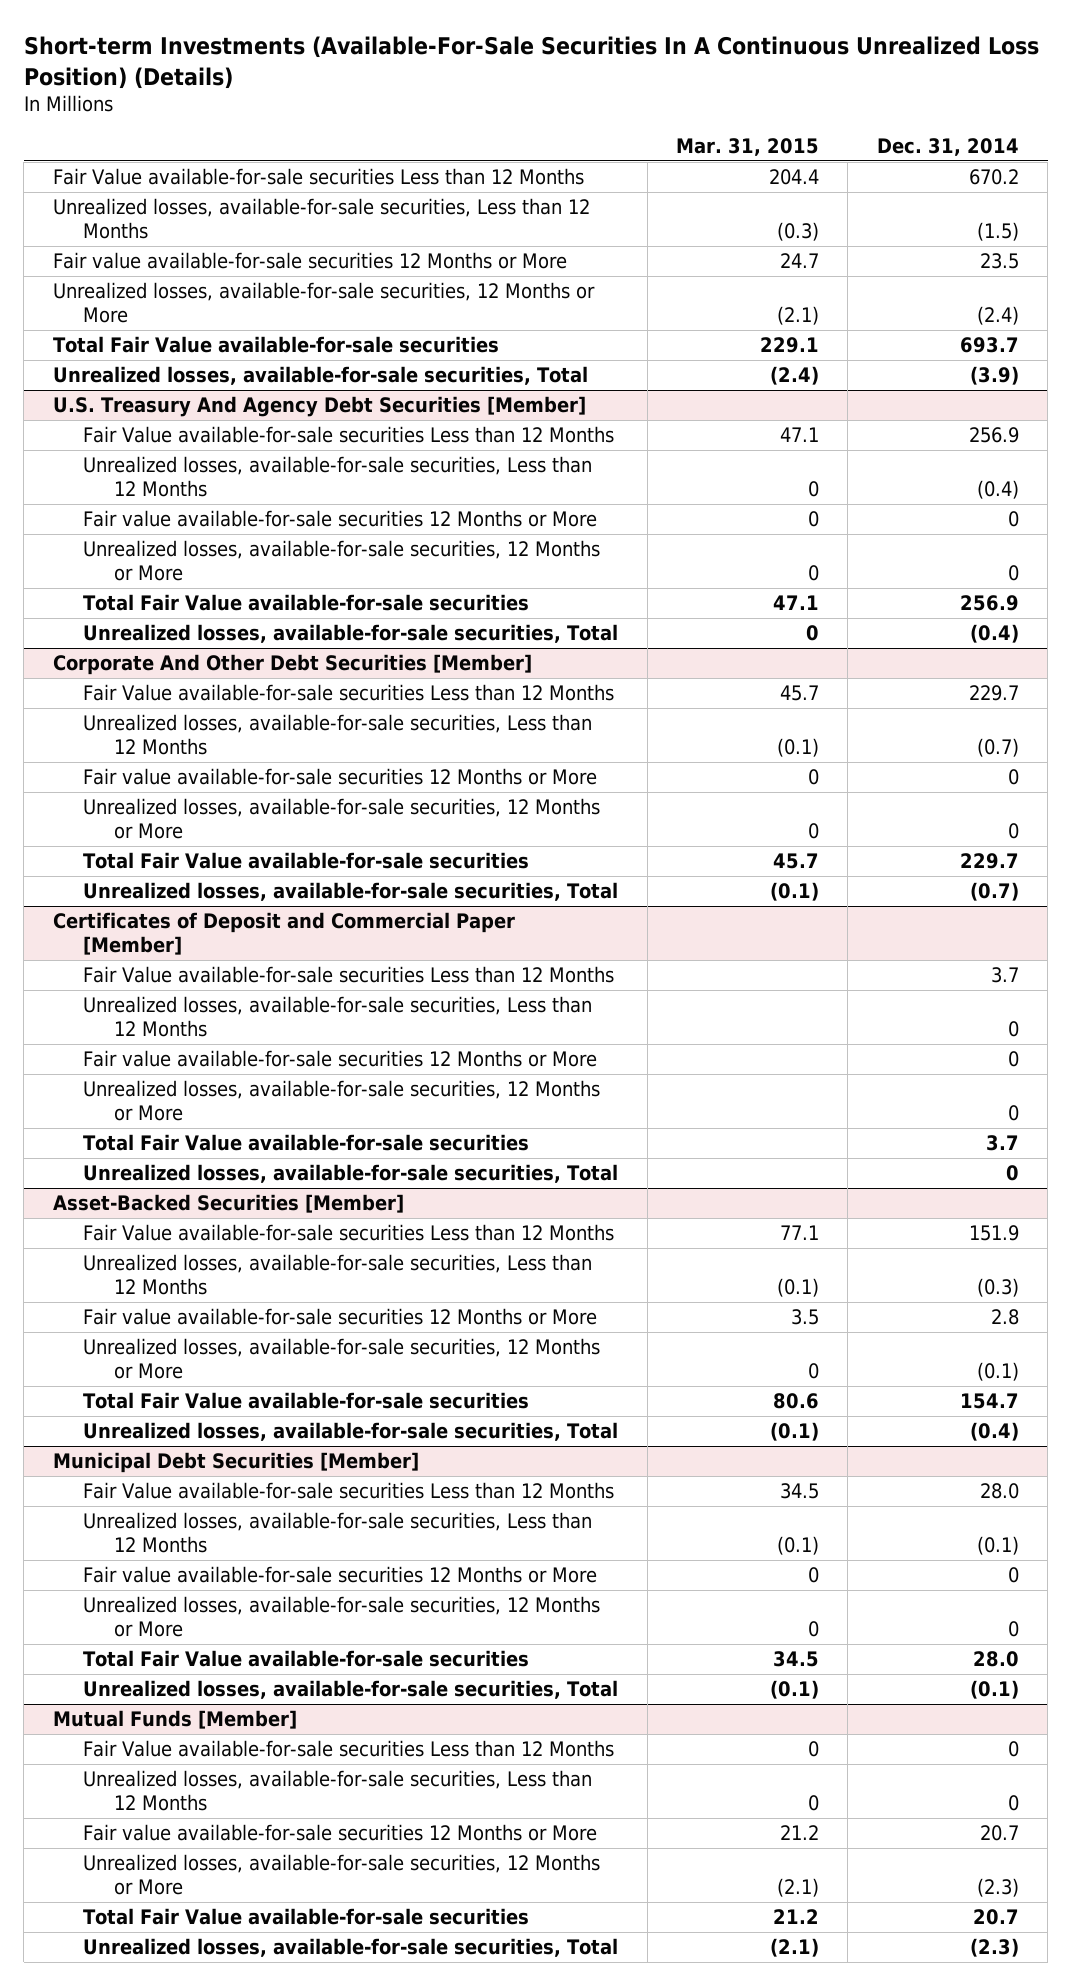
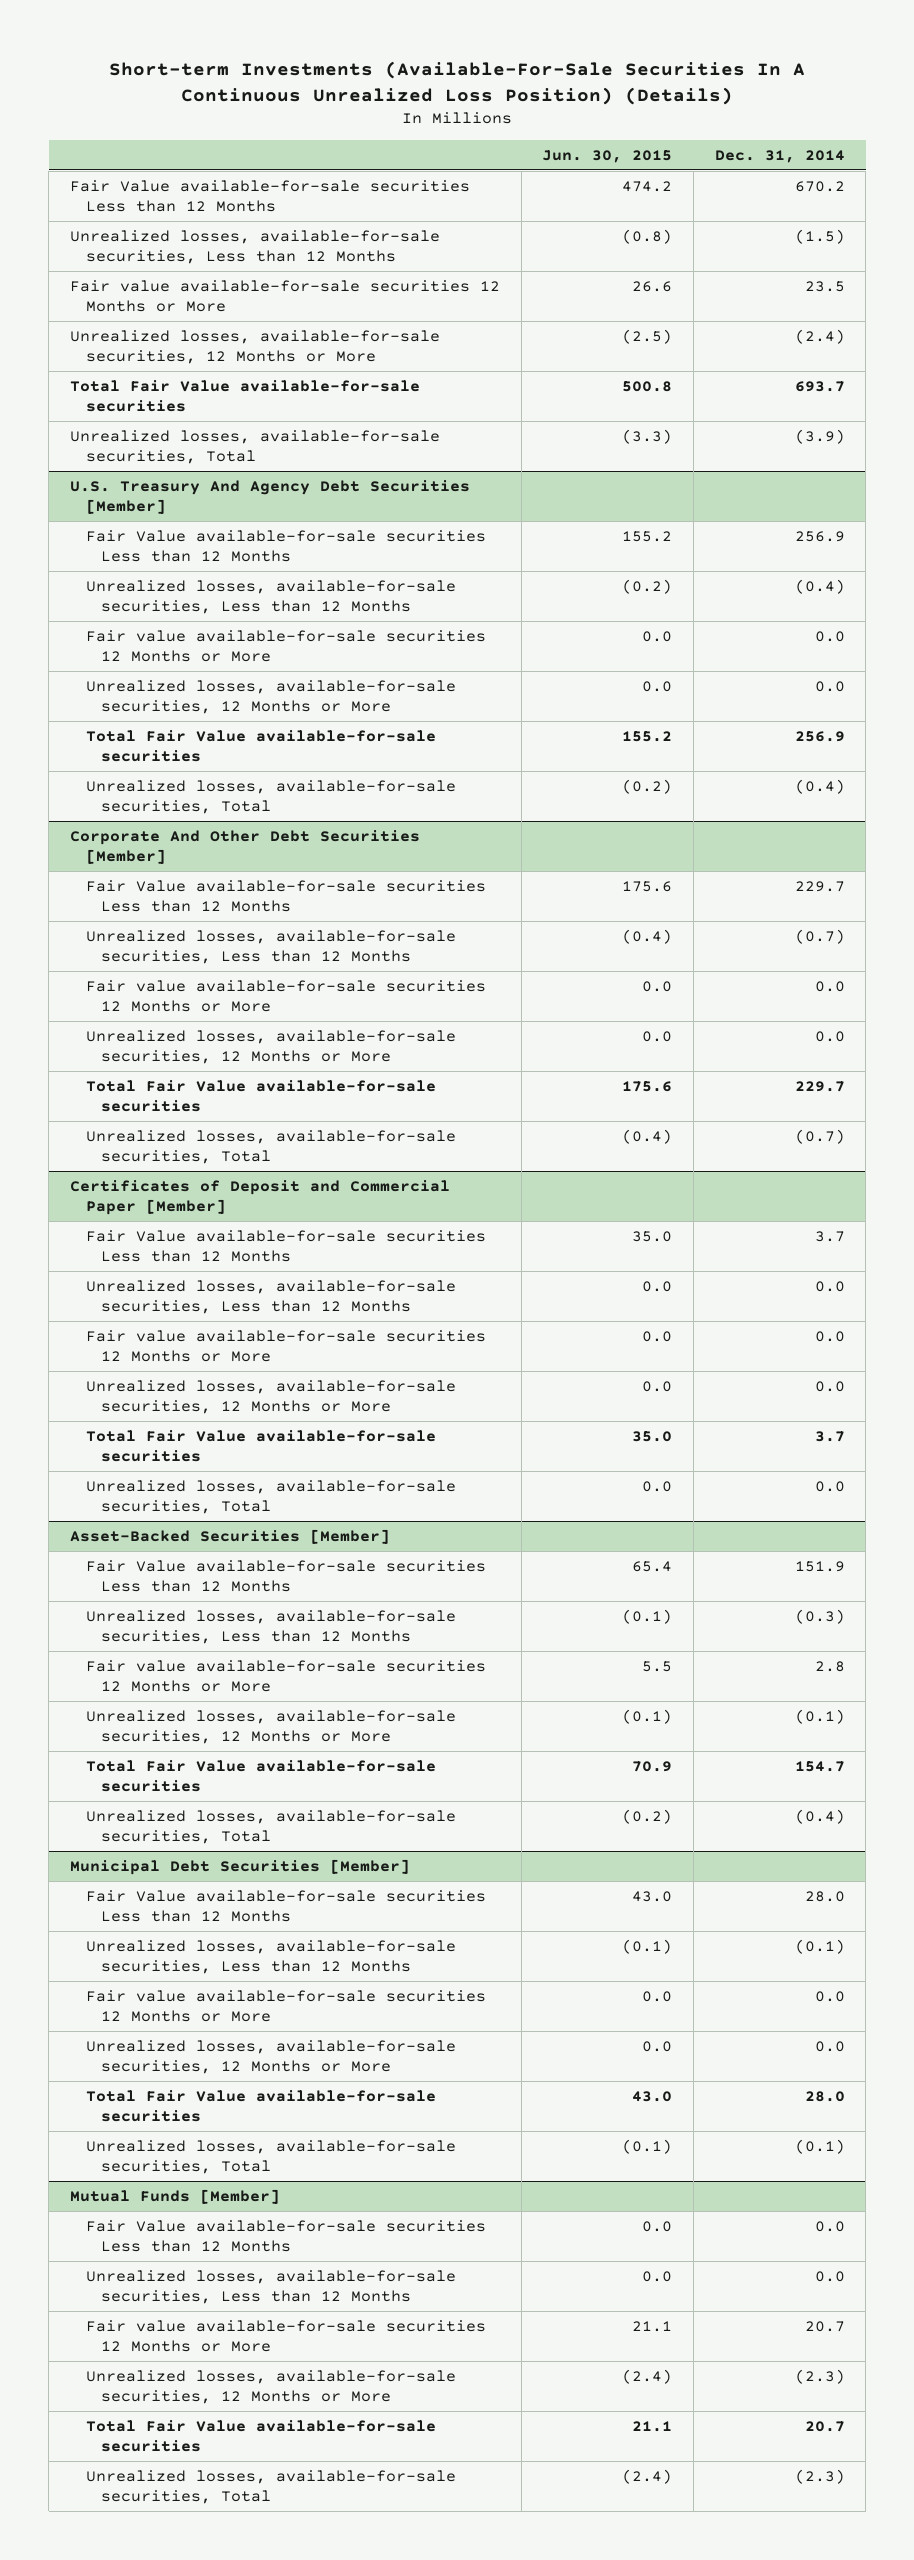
[676,137,820,156] Mar. 31, 2015 -> none
none -> [542,149,673,163] Jun. 30, 2015
[1007,511,1019,528] 0 -> [814,630,845,642] 0.0
[1007,565,1019,582] 0 -> [814,680,845,692] 0.0
[1007,769,1019,786] 0 -> [814,980,845,992] 0.0
[1007,823,1019,840] 0 -> [814,1030,845,1042] 0.0
[1007,1021,1019,1038] 0 -> [814,1280,845,1292] 0.0
[1007,1051,1019,1068] 0 -> [814,1330,845,1342] 0.0
[1007,1105,1019,1122] 0 -> [814,1380,845,1392] 0.0
[1005,1165,1019,1182] 0 -> [814,1480,845,1492] 0.0
[1007,1567,1019,1584] 0 -> [814,1990,845,2002] 0.0
[1007,1621,1019,1638] 0 -> [814,2040,845,2052] 0.0
[1007,1741,1019,1758] 0 -> [814,2220,845,2232] 0.0
[1007,1795,1019,1812] 0 -> [814,2270,845,2282] 0.0

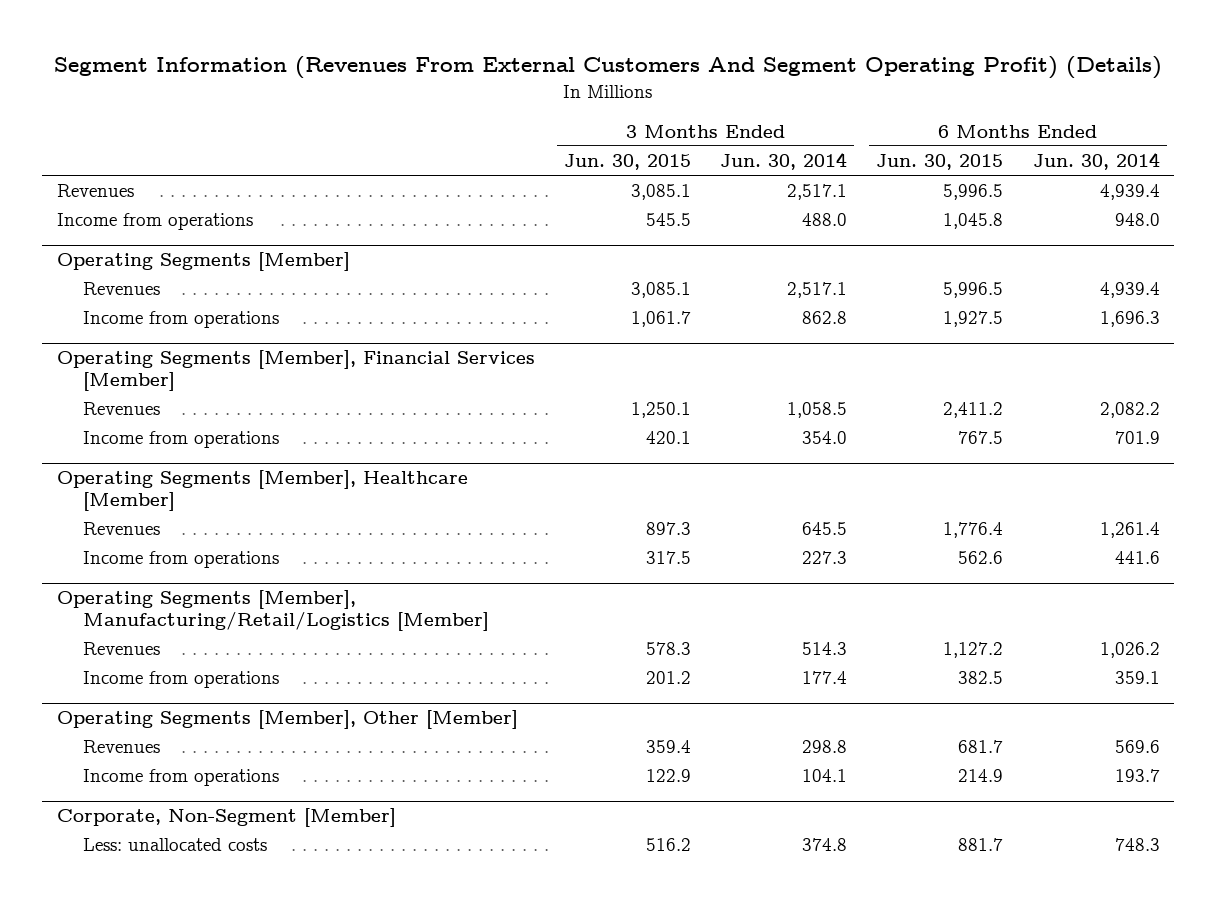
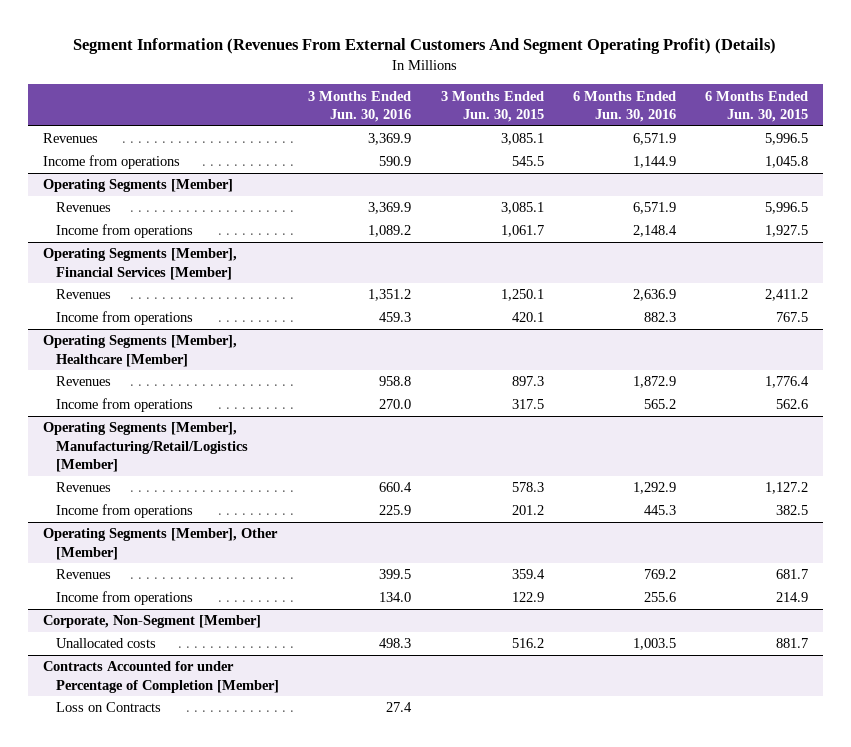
[720,152,848,171] Jun. 30, 2014 -> none
[1032,152,1160,171] Jun. 30, 2014 -> none
none -> [308,90,412,122] 3 Months Ended Jun. 30, 2016
none -> [572,90,676,122] 6 Months Ended Jun. 30, 2016
[83,838,268,852] Less: unallocated costs -> [56,638,157,649] Unallocated costs
none -> [42,661,280,693] Contracts Accounted for under Percentage of Completion [Member]
none -> [56,702,162,713] Loss on Contracts

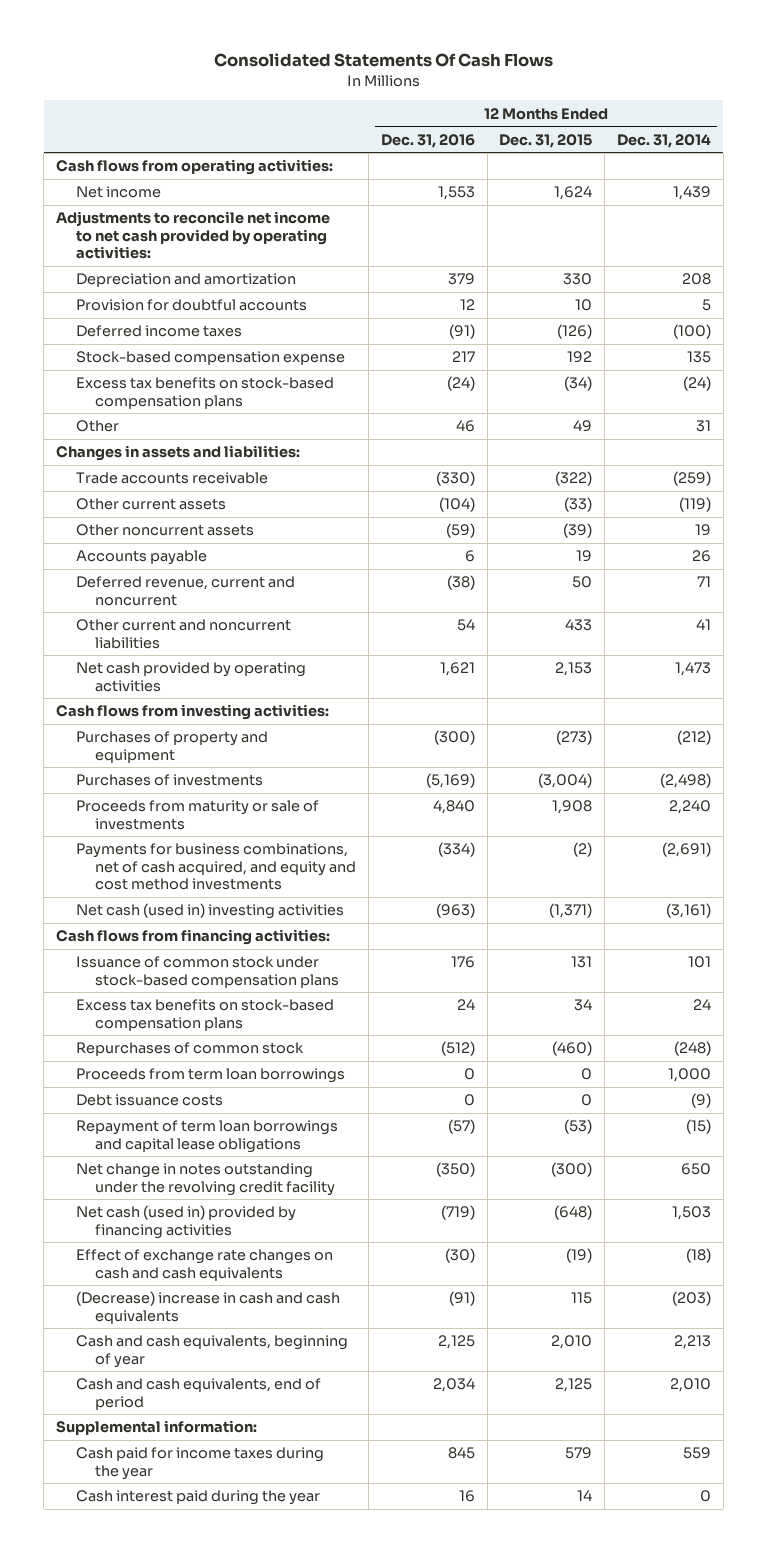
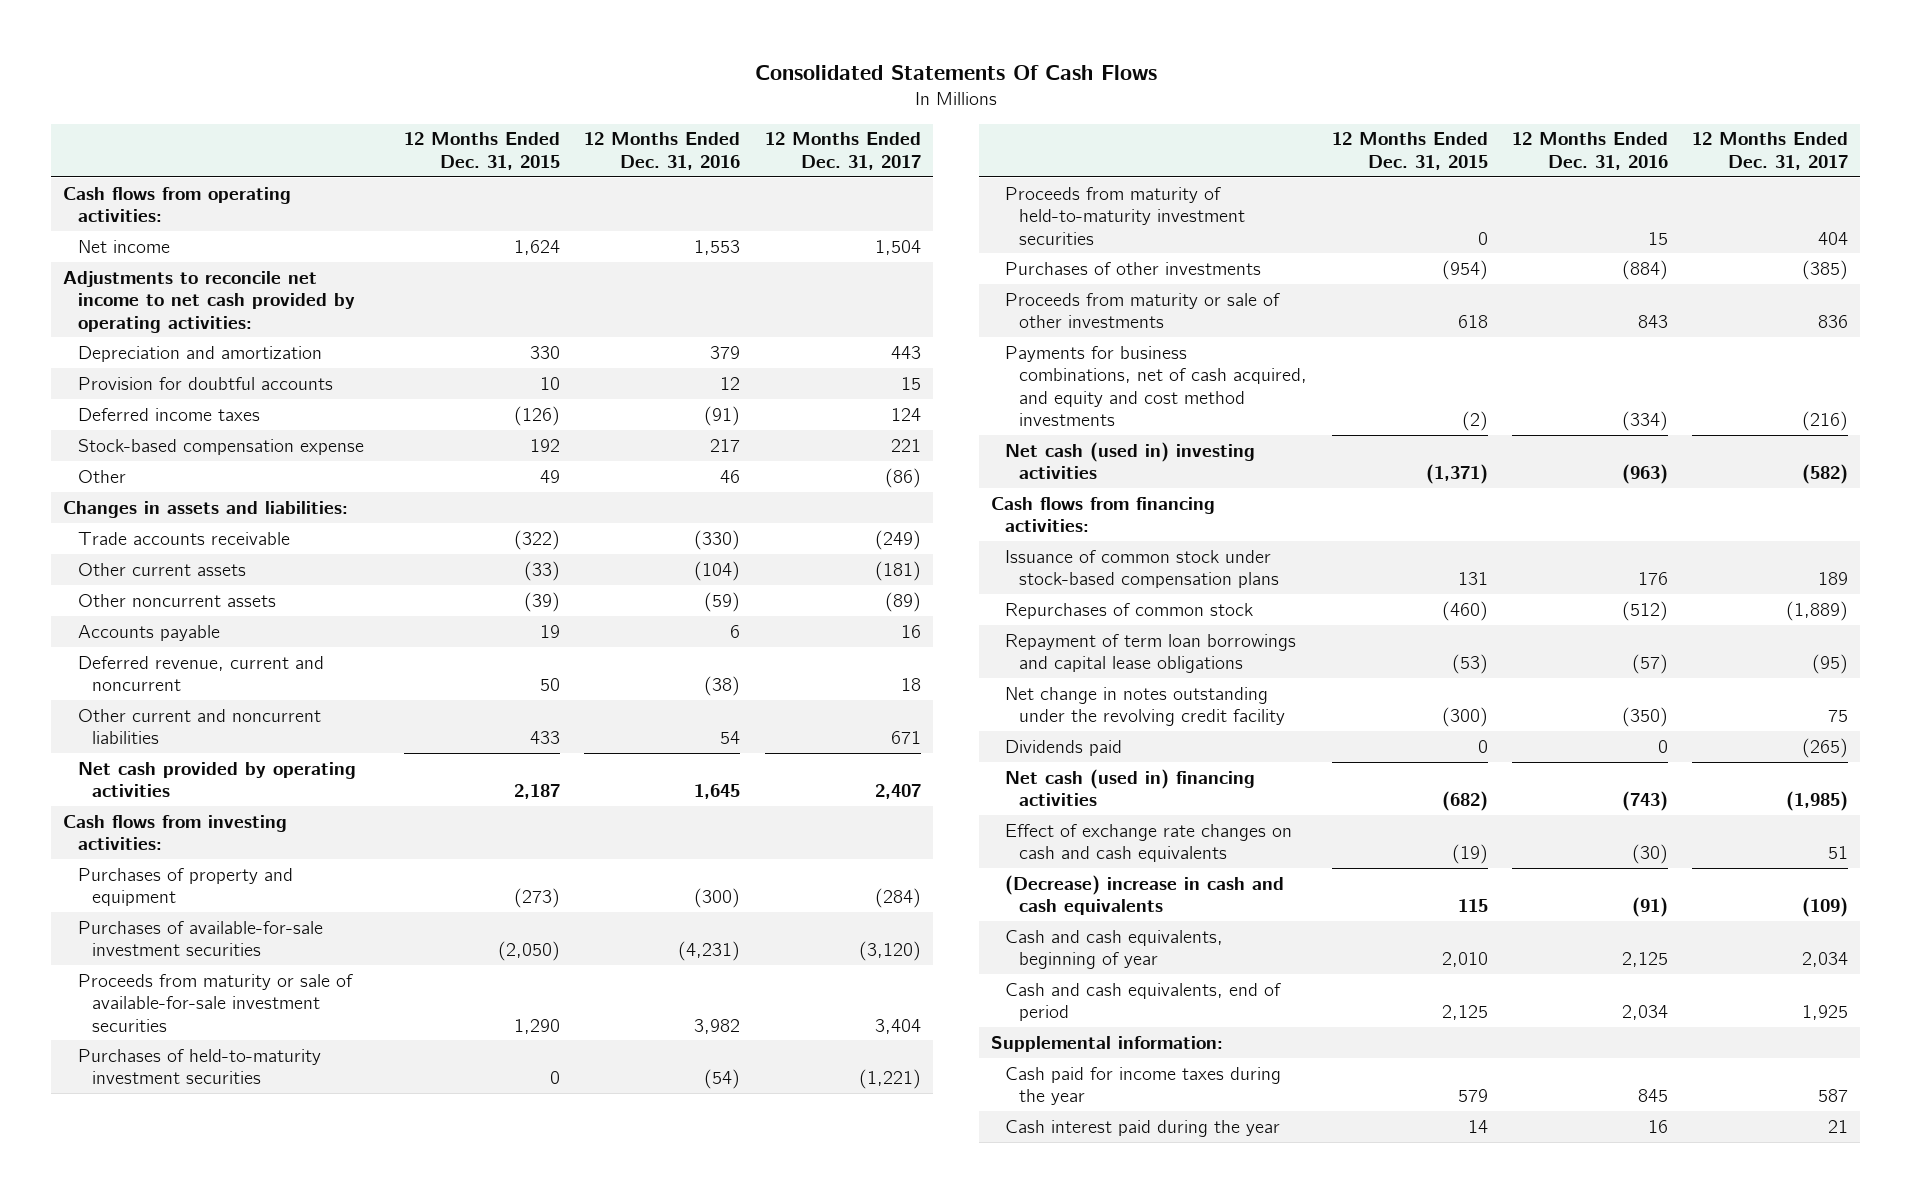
[617,133,712,148] Dec. 31, 2014 -> none
none -> [764,132,921,170] 12 Months Ended Dec. 31, 2017
[75,377,334,409] Excess tax benefits on stock-based compensation plans -> none
[439,662,475,677] 1,621 -> [694,784,741,800] 1,645
[555,662,593,677] 2,153 -> [513,784,560,800] 2,187
none -> [77,920,323,957] Purchases of available-for-sale investment securities
none -> [77,973,353,1032] Proceeds from maturity or sale of available-for-sale investment securities
none -> [77,1048,321,1085] Purchases of held-to-maturity investment securities
none -> [1005,186,1246,245] Proceeds from maturity of held-to-maturity investment securities
[75,774,263,787] Purchases of investments -> [1005,261,1262,275] Purchases of other investments
[425,773,475,789] (5,169) -> [1622,259,1669,280] (884)
[538,773,593,789] (3,004) -> [1441,259,1488,280] (954)
[75,800,319,830] Proceeds from maturity or sale of investments -> [1005,292,1281,329] Proceeds from maturity or sale of other investments
[432,800,475,815] 4,840 -> [1638,315,1669,329] 843
[552,800,593,815] 1,908 -> [1457,315,1488,329] 618
[75,999,334,1031] Excess tax benefits on stock-based compensation plans -> none
[75,1068,345,1084] Proceeds from term loan borrowings -> none
[75,1094,223,1107] Debt issuance costs -> none
none -> [1005,739,1123,756] Dividends paid
[75,1205,296,1239] Net cash (used in) provided by financing activities -> [1005,768,1256,807] Net cash (used in) financing activities
[440,1205,475,1221] (719) -> [1622,791,1669,812] (743)
[554,1205,593,1221] (648) -> [1441,791,1488,812] (682)

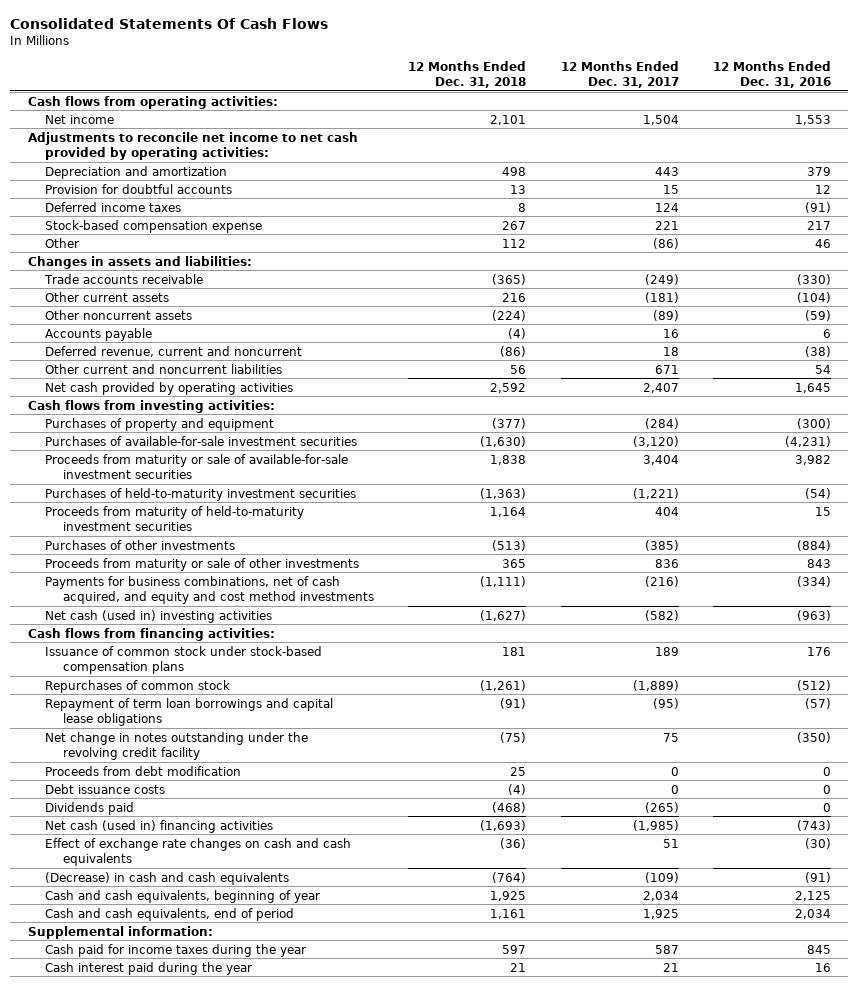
[403,132,560,170] 12 Months Ended Dec. 31, 2015 -> none
none -> [408,60,527,89] 12 Months Ended Dec. 31, 2018
none -> [45,765,242,776] Proceeds from debt modification
none -> [45,783,166,794] Debt issuance costs
[1005,874,1285,916] (Decrease) increase in cash and cash equivalents -> [45,871,290,885] (Decrease) in cash and cash equivalents

